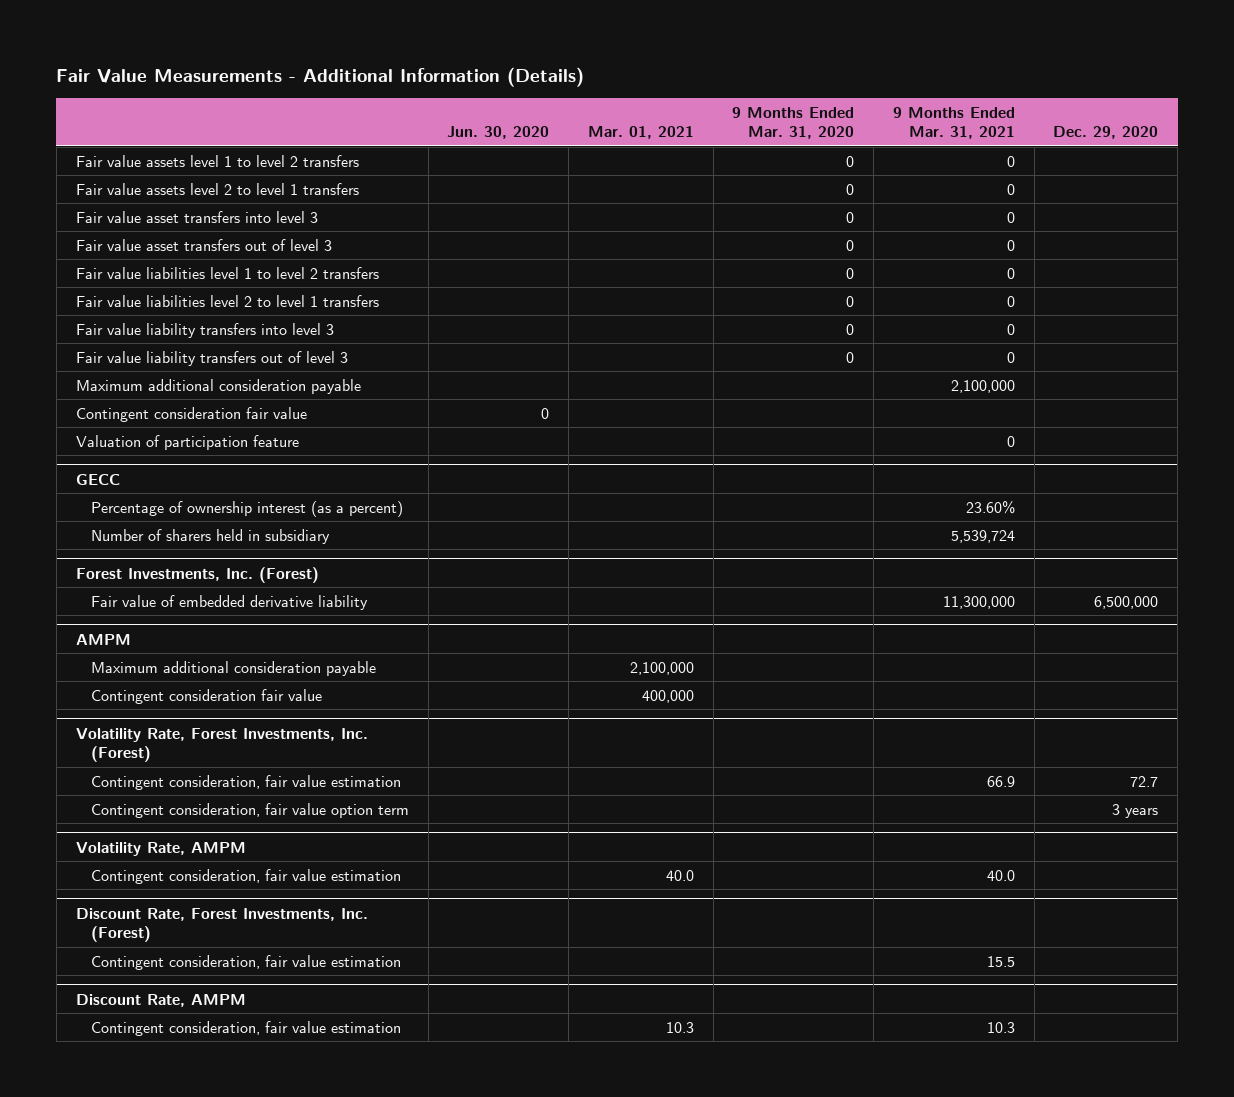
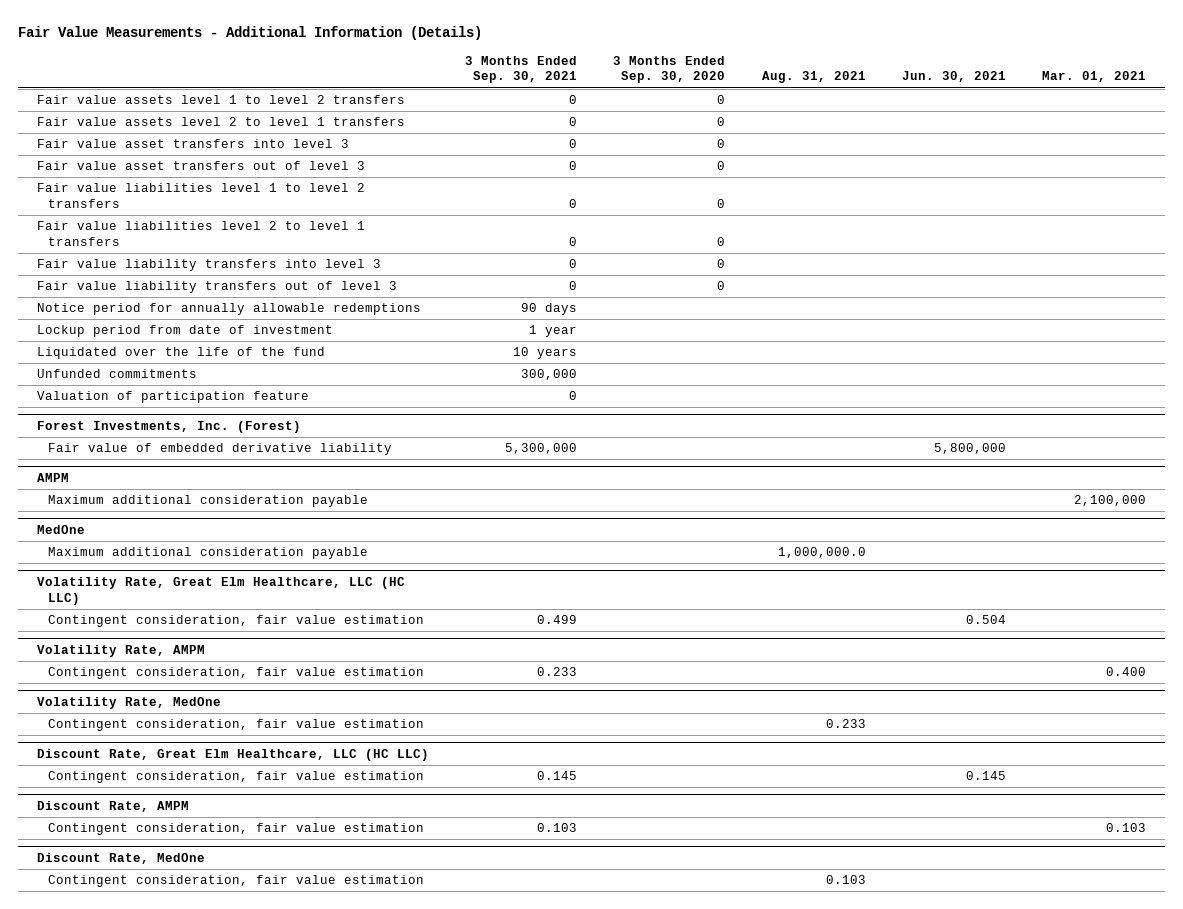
[447,126,550,140] Jun. 30, 2020 -> none
[732,106,855,140] 9 Months Ended Mar. 31, 2020 -> none
[892,106,1015,140] 9 Months Ended Mar. 31, 2021 -> none
[1053,126,1159,140] Dec. 29, 2020 -> none
none -> [464,55,577,84] 3 Months Ended Sep. 30, 2021
none -> [613,55,726,84] 3 Months Ended Sep. 30, 2020
none -> [761,71,866,84] Aug. 31, 2021
none -> [902,71,1007,83] Jun. 30, 2021
[75,378,361,394] Maximum additional consideration payable -> none
[75,406,307,422] Contingent consideration fair value -> none
none -> [36,303,421,316] Notice period for annually allowable redemptions
none -> [36,325,333,338] Lockup period from date of investment
none -> [36,347,325,360] Liquidated over the life of the fund
none -> [36,369,197,379] Unfunded commitments
[75,473,120,485] GECC -> none
[90,500,403,517] Percentage of ownership interest (as a percent) -> none
[90,528,330,544] Number of sharers held in subsidiary -> none
[90,688,322,704] Contingent consideration fair value -> none
[75,727,368,763] Volatility Rate, Forest Investments, Inc. (Forest) -> none
[90,774,401,790] Contingent consideration, fair value estimation -> none
[90,802,409,818] Contingent consideration, fair value option term -> none
none -> [36,525,85,535] MedOne
none -> [47,547,368,560] Maximum additional consideration payable
none -> [36,577,405,605] Volatility Rate, Great Elm Healthcare, LLC (HC LLC)
none -> [47,615,424,628] Contingent consideration, fair value estimation
[75,907,368,943] Discount Rate, Forest Investments, Inc. (Forest) -> none
[90,954,401,970] Contingent consideration, fair value estimation -> none
[665,869,694,881] 40.0 -> [1106,667,1147,677] 0.400
none -> [36,697,221,710] Volatility Rate, MedOne
none -> [47,719,424,732] Contingent consideration, fair value estimation
none -> [36,749,429,762] Discount Rate, Great Elm Healthcare, LLC (HC LLC)
none -> [47,771,424,784] Contingent consideration, fair value estimation
[665,1021,694,1033] 10.3 -> [1106,823,1147,833] 0.103
none -> [36,853,205,865] Discount Rate, MedOne
none -> [47,875,424,888] Contingent consideration, fair value estimation

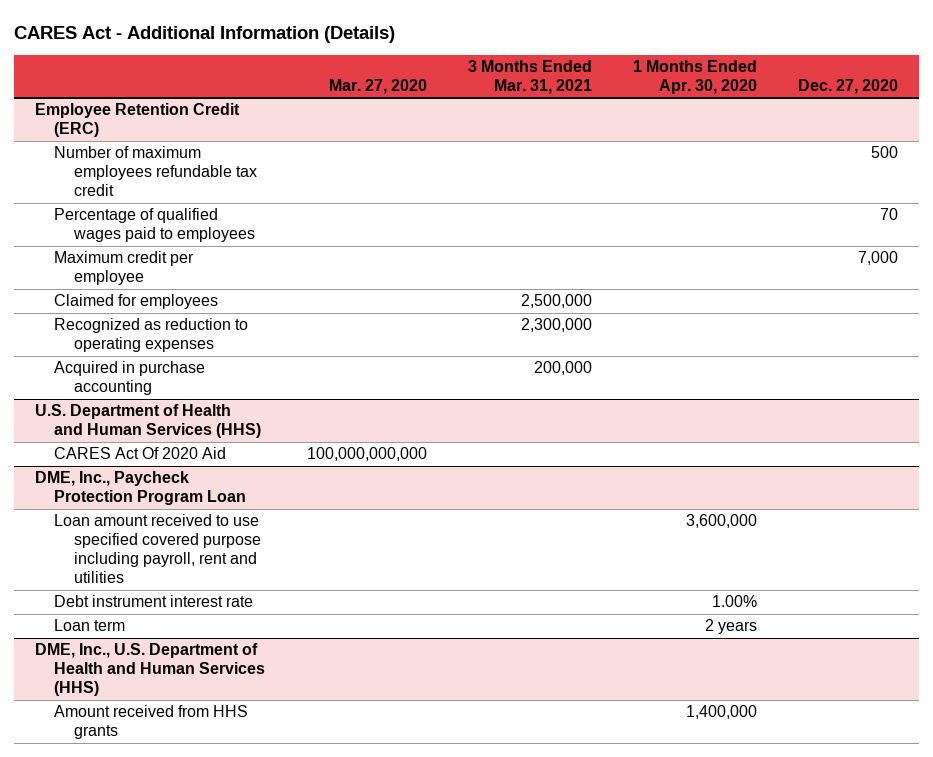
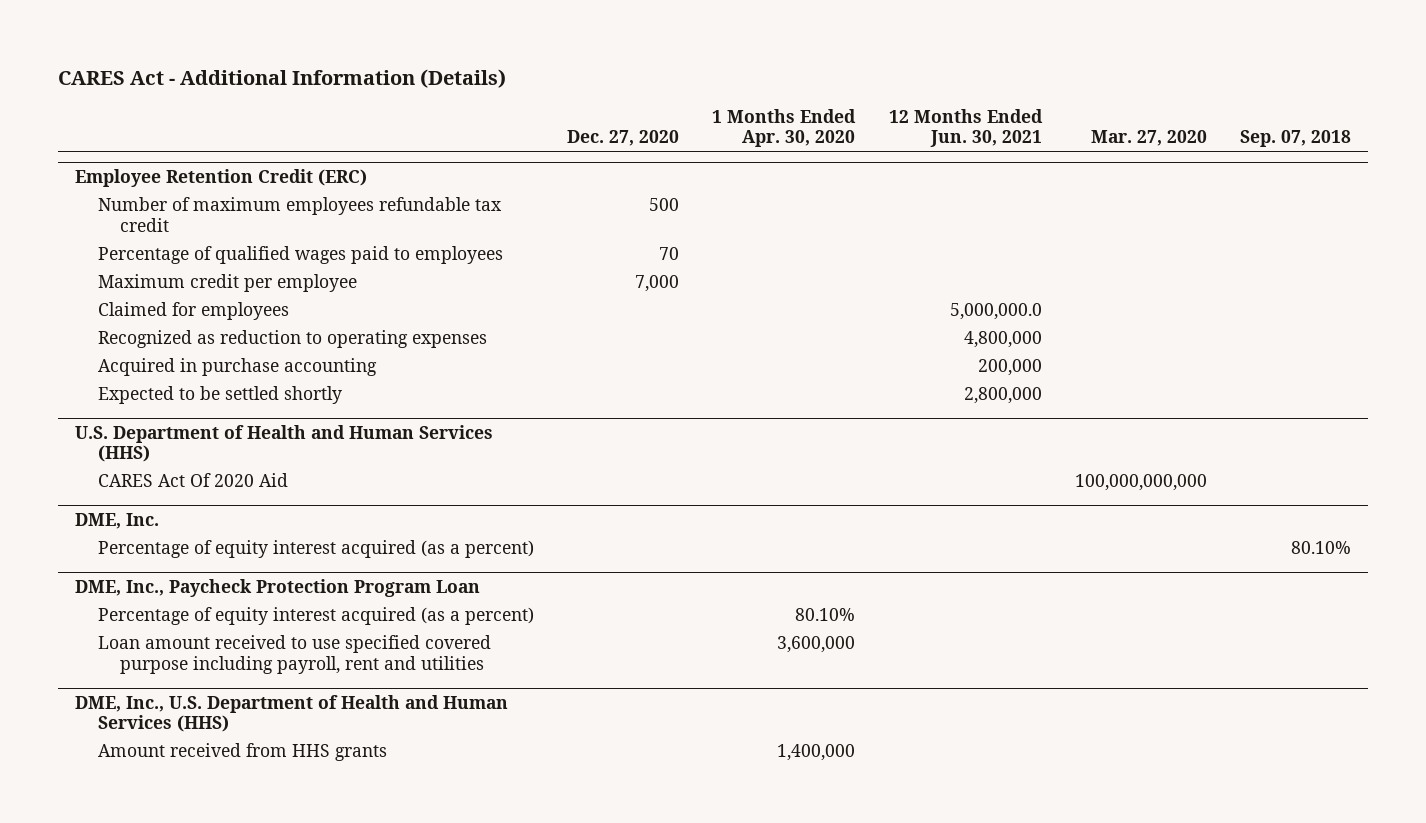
[467,59,592,94] 3 Months Ended Mar. 31, 2021 -> none
none -> [888,108,1043,148] 12 Months Ended Jun. 30, 2021
none -> [1240,130,1352,148] Sep. 07, 2018
none -> [97,386,342,405] Expected to be settled shortly
none -> [74,512,159,529] DME, Inc.
none -> [97,540,534,559] Percentage of equity interest acquired (as a percent)
none -> [97,607,534,626] Percentage of equity interest acquired (as a percent)
[54,595,254,608] Debt instrument interest rate -> none
[54,619,126,632] Loan term -> none

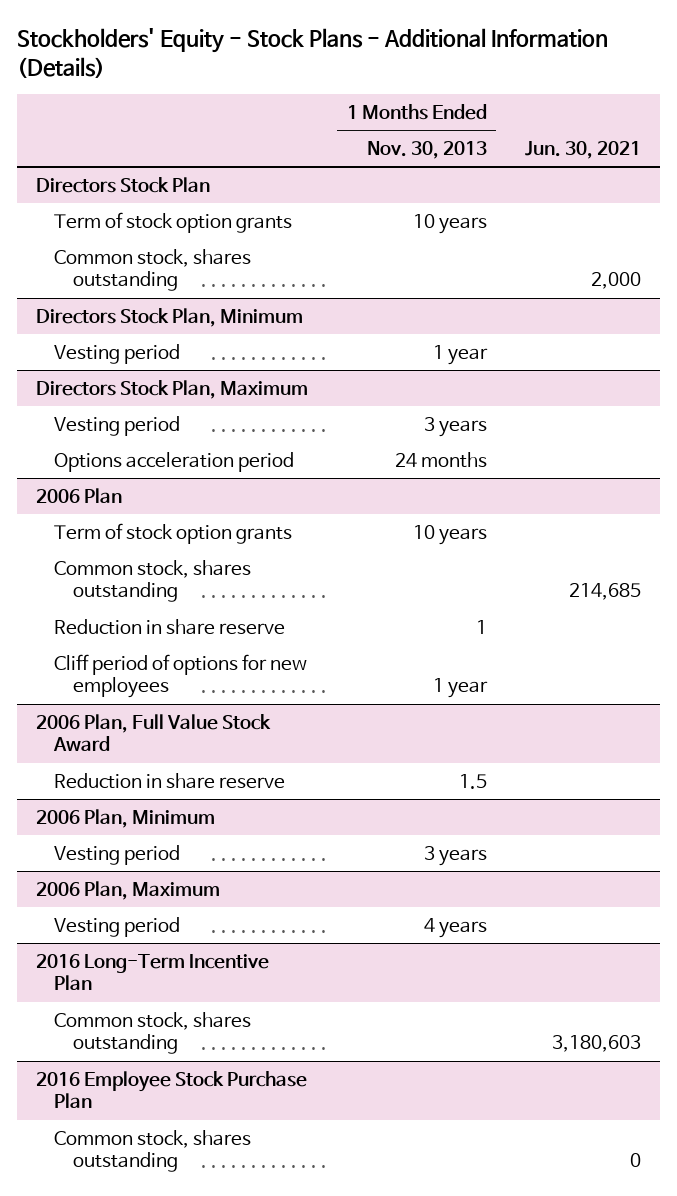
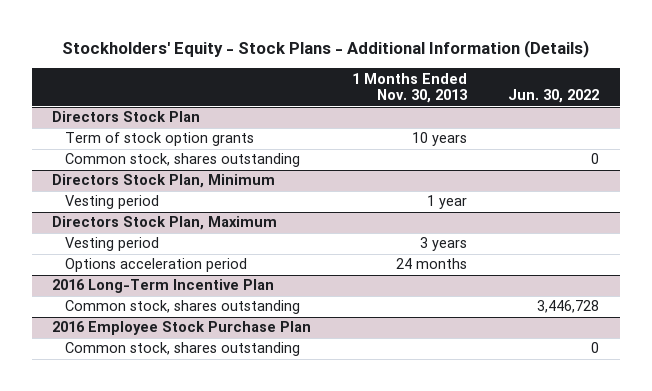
[524,140,641,159] Jun. 30, 2021 -> none
none -> [508,89,600,104] Jun. 30, 2022
[36,487,123,503] 2006 Plan -> none
[54,522,293,544] Term of stock option grants -> none
[54,559,252,603] Common stock, shares outstanding -> none
[54,618,286,635] Reduction in share reserve -> none
[54,653,308,699] Cliff period of options for new employees -> none
[36,713,272,752] 2006 Plan, Full Value Stock Award -> none
[54,772,286,789] Reduction in share reserve -> none
[36,808,216,828] 2006 Plan, Minimum -> none
[54,844,181,865] Vesting period -> none
[36,880,221,900] 2006 Plan, Maximum -> none
[54,916,181,937] Vesting period -> none

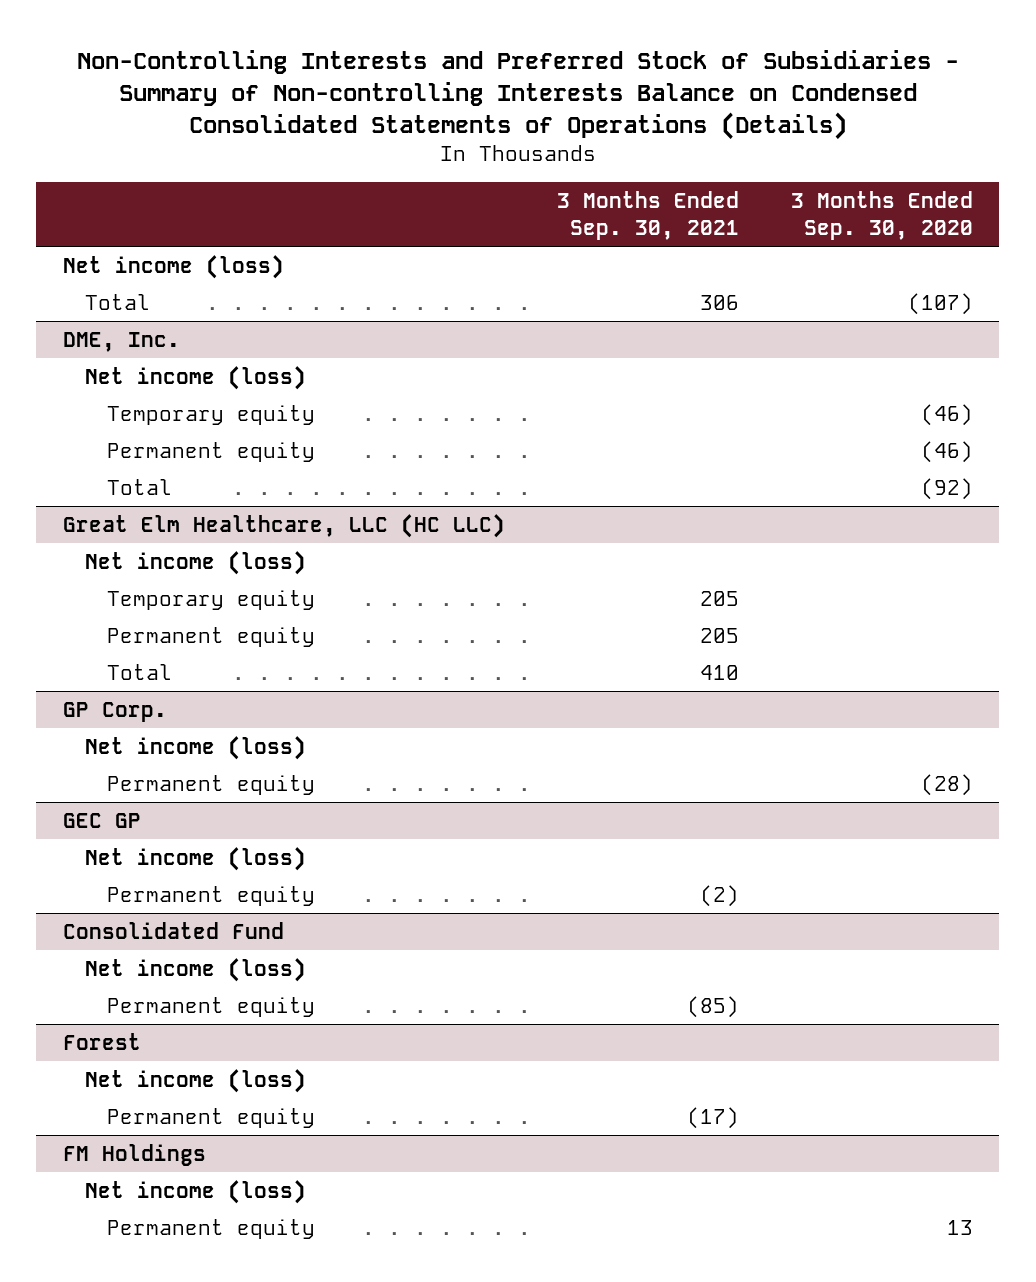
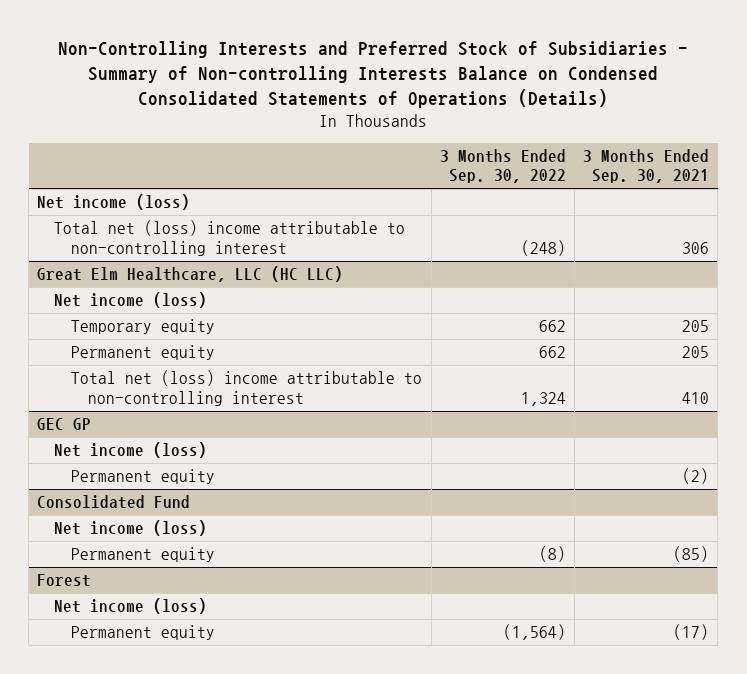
[791,191,974,240] 3 Months Ended Sep. 30, 2020 -> none
none -> [439,148,566,184] 3 Months Ended Sep. 30, 2022
[62,332,180,353] DME, Inc. -> none
[84,366,306,391] Net income (loss) -> none
[107,405,316,426] Temporary equity -> none
[107,442,316,463] Permanent equity -> none
[107,479,173,496] Total -> none
[84,294,150,311] Total -> [54,220,406,256] Total net (loss) income attributable to non-controlling interest
[62,702,167,723] GP Corp. -> none
[84,736,306,761] Net income (loss) -> none
[107,775,316,796] Permanent equity -> none
[107,664,173,681] Total -> [71,370,423,406] Total net (loss) income attributable to non-controlling interest
[62,1144,206,1167] FM Holdings -> none
[84,1180,306,1205] Net income (loss) -> none
[107,1219,316,1240] Permanent equity -> none

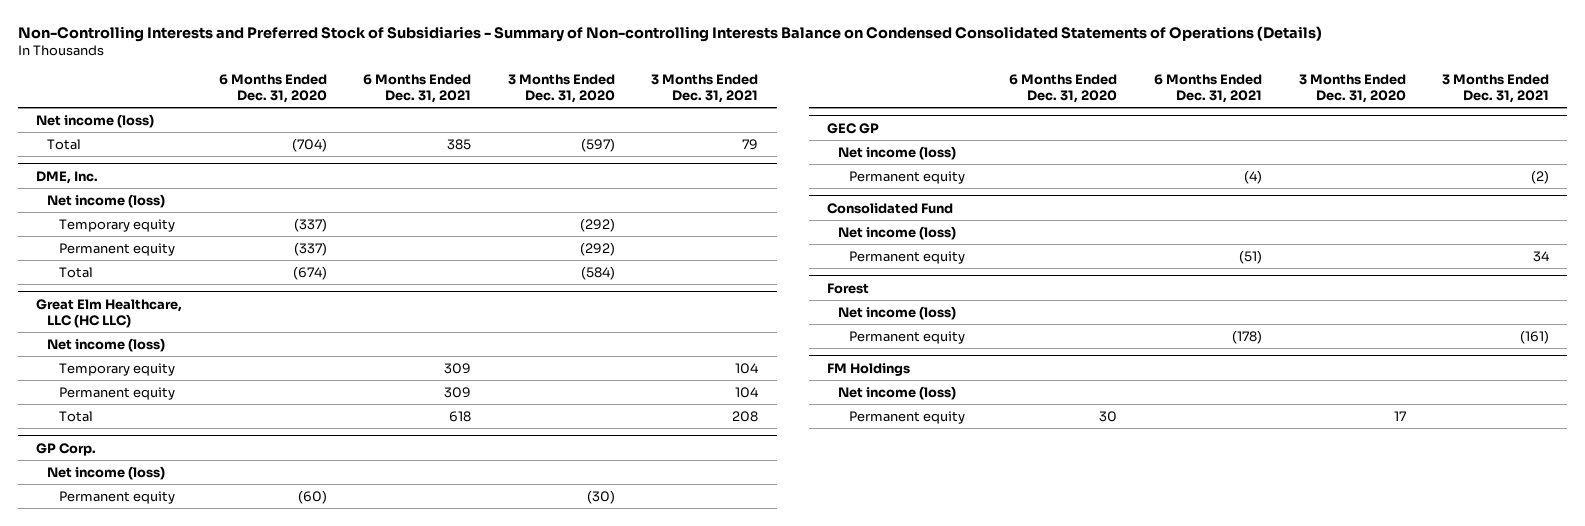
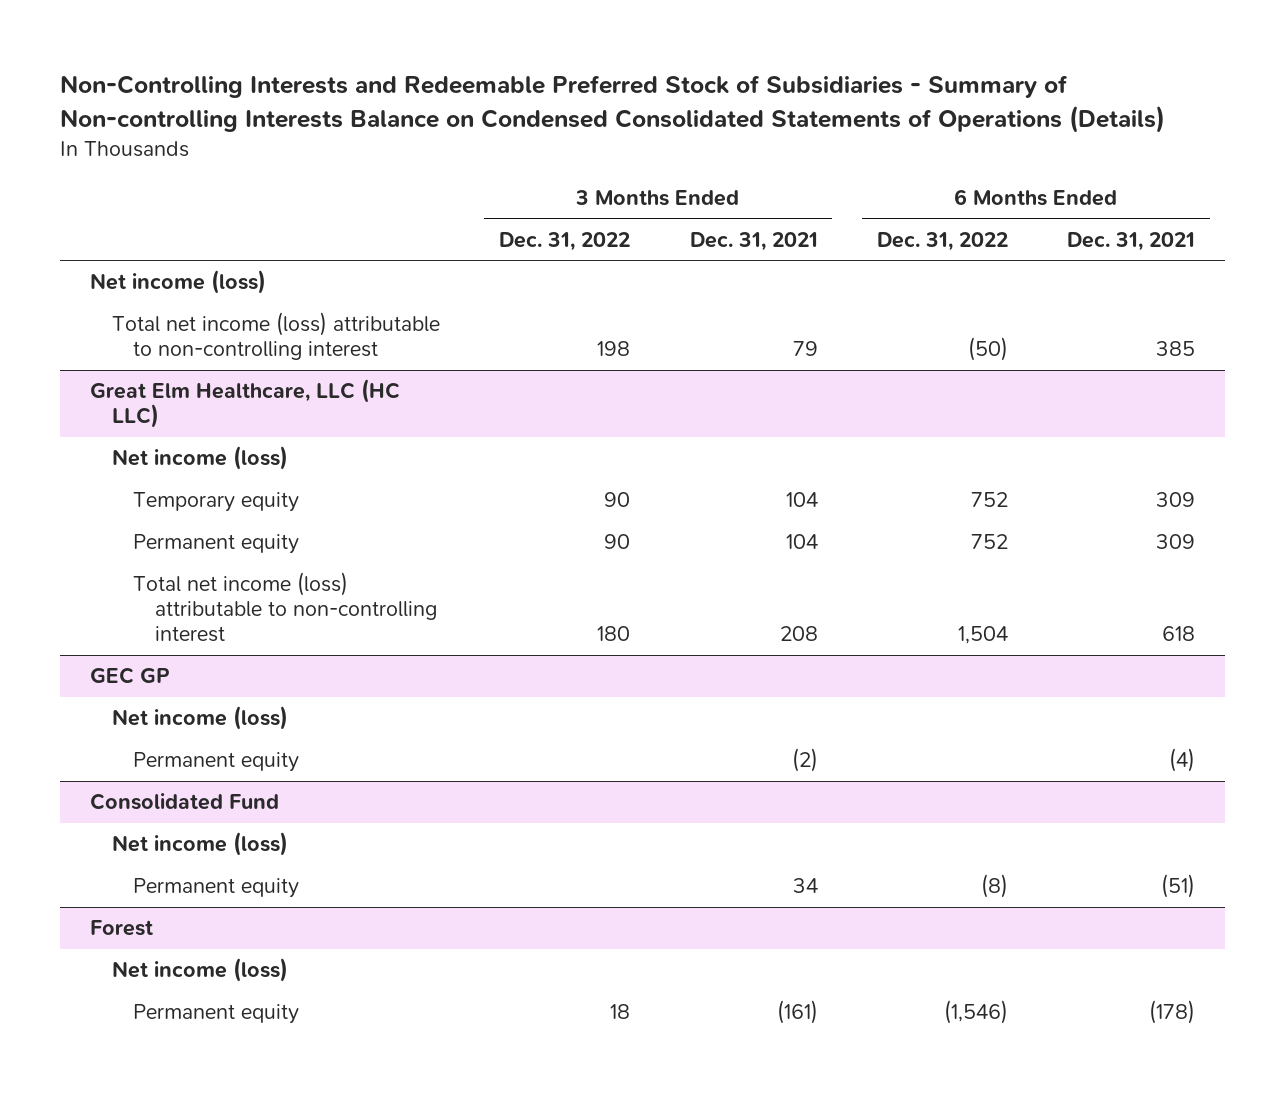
[17,25,1322,42] Non-Controlling Interests and Preferred Stock of Subsidiaries - Summary of Non-controlling Interests Balance on Condensed Consolidated Statements of Operations (Details) -> [59,75,1165,133] Non-Controlling Interests and Redeemable Preferred Stock of Subsidiaries - Summary of Non-controlling Interests Balance on Condensed Consolidated Statements of Operations (Details)
[218,74,327,104] 6 Months Ended Dec. 31, 2020 -> none
[507,74,615,104] 3 Months Ended Dec. 31, 2020 -> none
none -> [499,231,631,251] Dec. 31, 2022
none -> [876,231,1008,251] Dec. 31, 2022
[35,170,98,184] DME, Inc. -> none
[47,193,166,208] Net income (loss) -> none
[58,218,175,232] Temporary equity -> none
[58,242,175,256] Permanent equity -> none
[58,266,93,278] Total -> none
[47,138,82,150] Total -> [111,312,440,361] Total net income (loss) attributable to non-controlling interest
[35,442,96,456] GP Corp. -> none
[47,465,166,480] Net income (loss) -> none
[58,490,175,504] Permanent equity -> none
[58,410,93,422] Total -> [133,572,438,643] Total net income (loss) attributable to non-controlling interest
[826,362,910,376] FM Holdings -> none
[838,385,957,400] Net income (loss) -> none
[849,410,966,424] Permanent equity -> none

